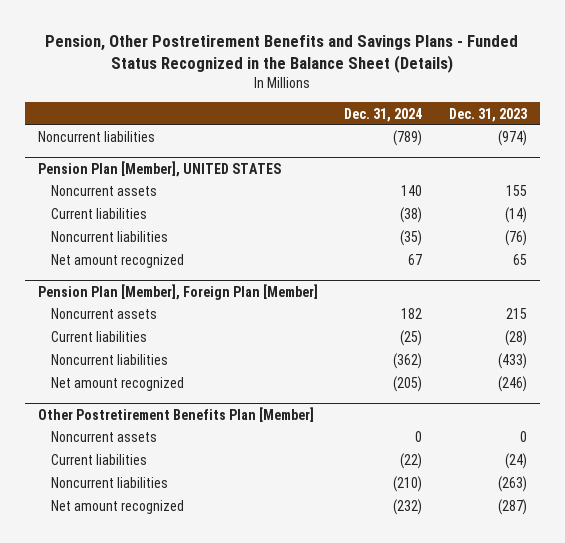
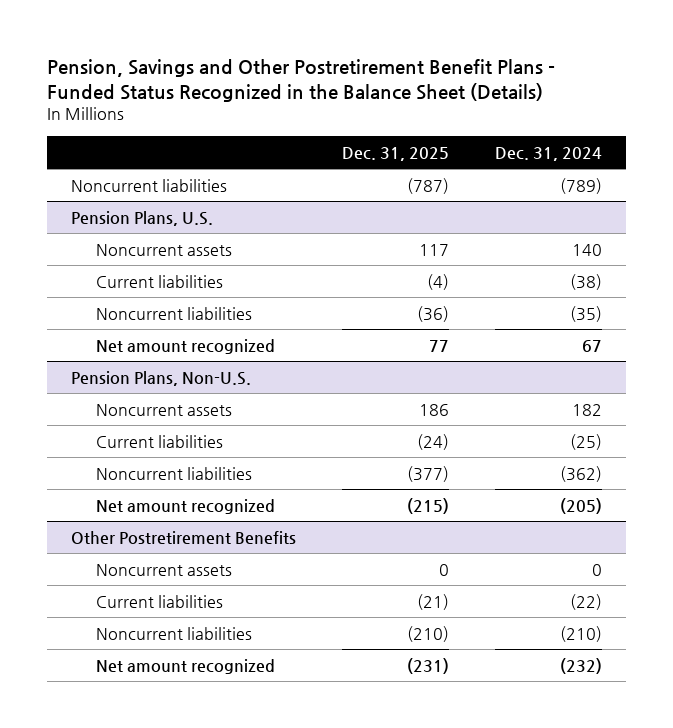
[45,34,519,73] Pension, Other Postretirement Benefits and Savings Plans - Funded Status Recognized in the Balance Sheet (Details) -> [47,58,556,102] Pension, Savings and Other Postretirement Benefit Plans - Funded Status Recognized in the Balance Sheet (Details)
[448,107,527,122] Dec. 31, 2023 -> none
none -> [342,146,450,161] Dec. 31, 2025
[37,160,281,177] Pension Plan [Member], UNITED STATES -> none
none -> [70,210,213,226] Pension Plans, U.S.
[37,283,318,300] Pension Plan [Member], Foreign Plan [Member] -> none
none -> [70,370,251,386] Pension Plans, Non-U.S.
[37,406,314,422] Other Postretirement Benefits Plan [Member] -> [70,530,296,544] Other Postretirement Benefits

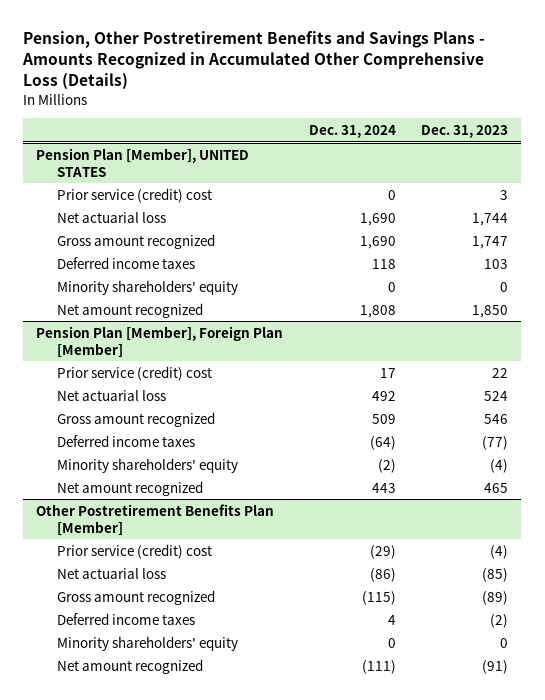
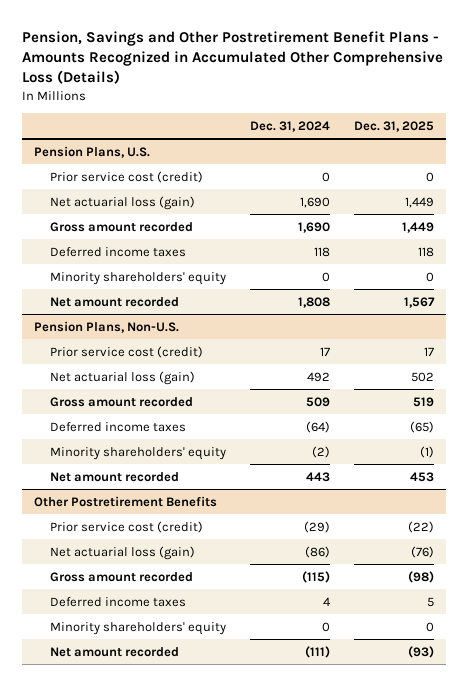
[22,31,486,91] Pension, Other Postretirement Benefits and Savings Plans - Amounts Recognized in Accumulated Other Comprehensive Loss (Details) -> [22,31,444,85] Pension, Savings and Other Postretirement Benefit Plans - Amounts Recognized in Accumulated Other Comprehensive Loss (Details)
[421,124,509,138] Dec. 31, 2023 -> none
none -> [353,120,434,132] Dec. 31, 2025
[36,147,250,177] Pension Plan [Member], UNITED STATES -> none
none -> [34,145,151,158] Pension Plans, U.S.
[57,187,213,203] Prior service (credit) cost -> [49,170,203,183] Prior service cost (credit)
[57,211,167,223] Net actuarial loss -> [49,195,195,210] Net actuarial loss (gain)
[57,233,216,249] Gross amount recognized -> [49,221,193,232] Gross amount recorded
[36,325,284,358] Pension Plan [Member], Foreign Plan [Member] -> none
[57,302,204,318] Net amount recognized -> [49,296,179,307] Net amount recorded
none -> [34,320,180,333] Pension Plans, Non-U.S.
[57,365,213,381] Prior service (credit) cost -> [49,345,203,358] Prior service cost (credit)
[57,389,167,401] Net actuarial loss -> [49,370,195,385] Net actuarial loss (gain)
[57,411,216,427] Gross amount recognized -> [49,396,193,407] Gross amount recorded
[57,480,204,496] Net amount recognized -> [49,471,179,482] Net amount recorded
[36,503,275,536] Other Postretirement Benefits Plan [Member] -> [34,495,218,507] Other Postretirement Benefits
[57,543,213,559] Prior service (credit) cost -> [49,520,203,533] Prior service cost (credit)
[57,567,167,579] Net actuarial loss -> [49,545,195,560] Net actuarial loss (gain)
[57,589,216,605] Gross amount recognized -> [49,571,193,582] Gross amount recorded
[57,658,204,674] Net amount recognized -> [49,646,179,657] Net amount recorded

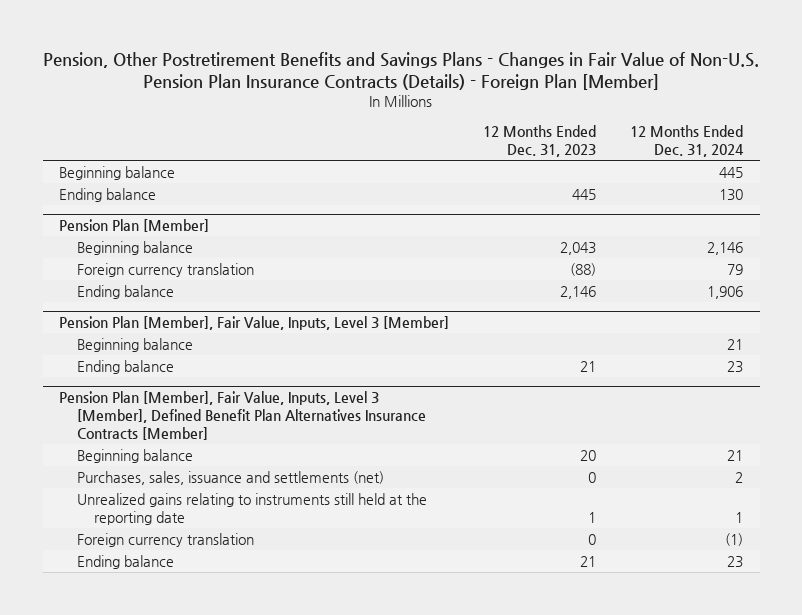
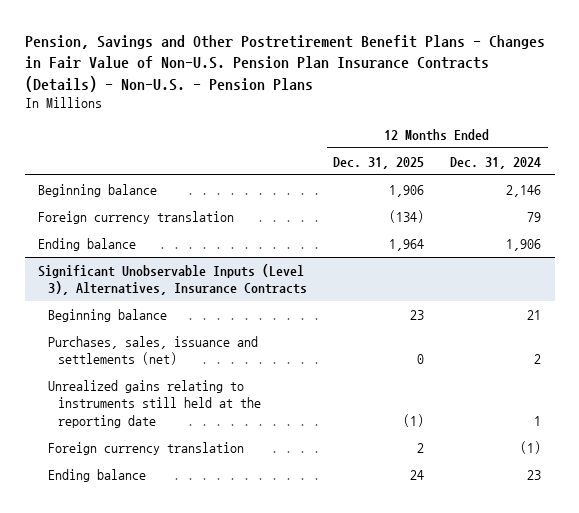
[43,51,760,90] Pension, Other Postretirement Benefits and Savings Plans - Changes in Fair Value of Non-U.S. Pension Plan Insurance Contracts (Details) - Foreign Plan [Member] -> [24,34,545,92] Pension, Savings and Other Postretirement Benefit Plans - Changes in Fair Value of Non-U.S. Pension Plan Insurance Contracts (Details) - Non-U.S. - Pension Plans
[483,124,597,157] 12 Months Ended Dec. 31, 2023 -> none
none -> [333,156,425,169] Dec. 31, 2025
[59,166,176,181] Beginning balance -> none
[59,188,157,203] Ending balance -> none
[59,219,210,233] Pension Plan [Member] -> none
[59,316,450,331] Pension Plan [Member], Fair Value, Inputs, Level 3 [Member] -> none
[76,338,193,353] Beginning balance -> none
[76,360,174,375] Ending balance -> none
[59,391,426,441] Pension Plan [Member], Fair Value, Inputs, Level 3 [Member], Defined Benefit Plan Alternatives Insurance Contracts [Member] -> none
none -> [37,263,307,296] Significant Unobservable Inputs (Level 3), Alternatives, Insurance Contracts

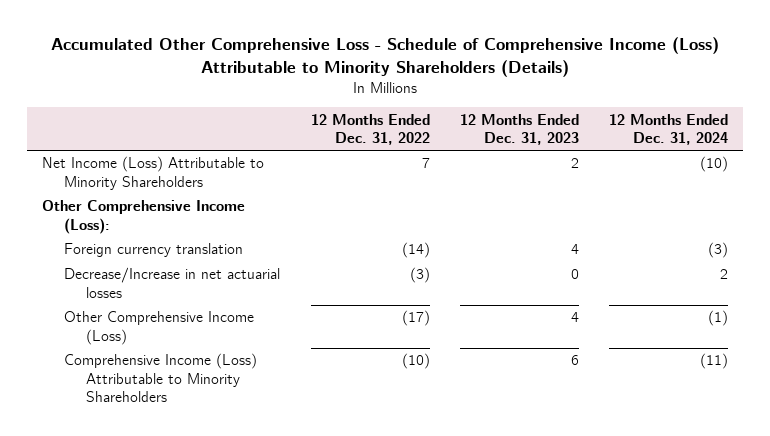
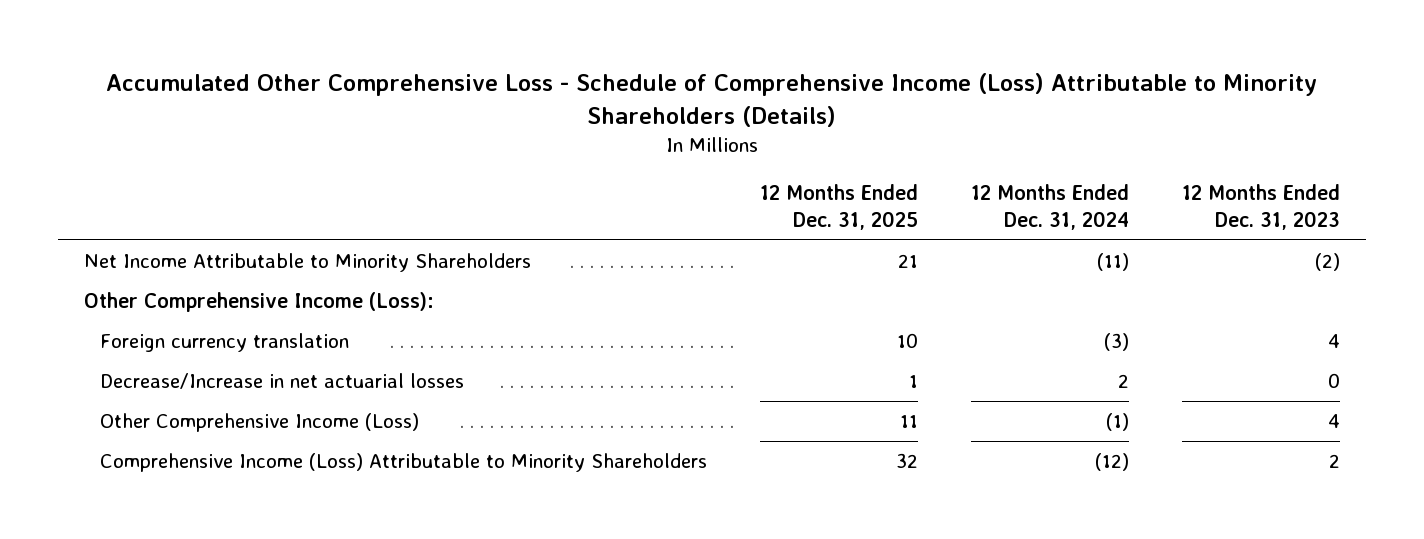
[310,113,430,145] 12 Months Ended Dec. 31, 2022 -> none
none -> [760,184,919,231] 12 Months Ended Dec. 31, 2025
[42,156,265,190] Net Income (Loss) Attributable to Minority Shareholders -> [84,252,532,272] Net Income Attributable to Minority Shareholders
[570,158,579,169] 2 -> [1314,252,1340,271] (2)
[700,156,729,173] (10) -> [1096,252,1129,271] (11)
[570,355,579,366] 6 -> [1328,453,1340,468] 2
[700,353,729,370] (11) -> [1094,452,1129,471] (12)

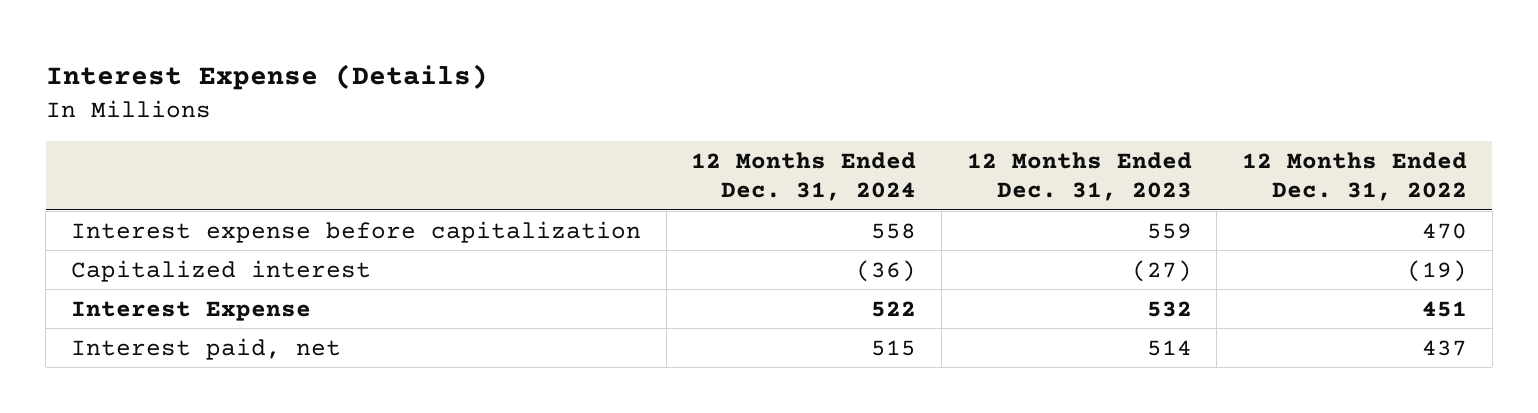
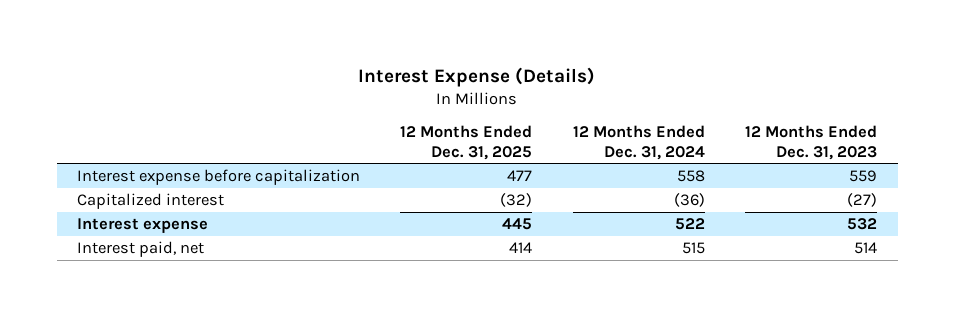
[1241,151,1467,202] 12 Months Ended Dec. 31, 2022 -> none
none -> [400,125,533,160] 12 Months Ended Dec. 31, 2025
[71,300,312,321] Interest Expense -> [76,217,208,233] Interest expense

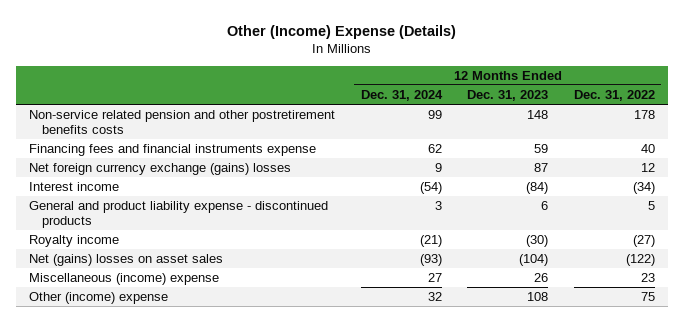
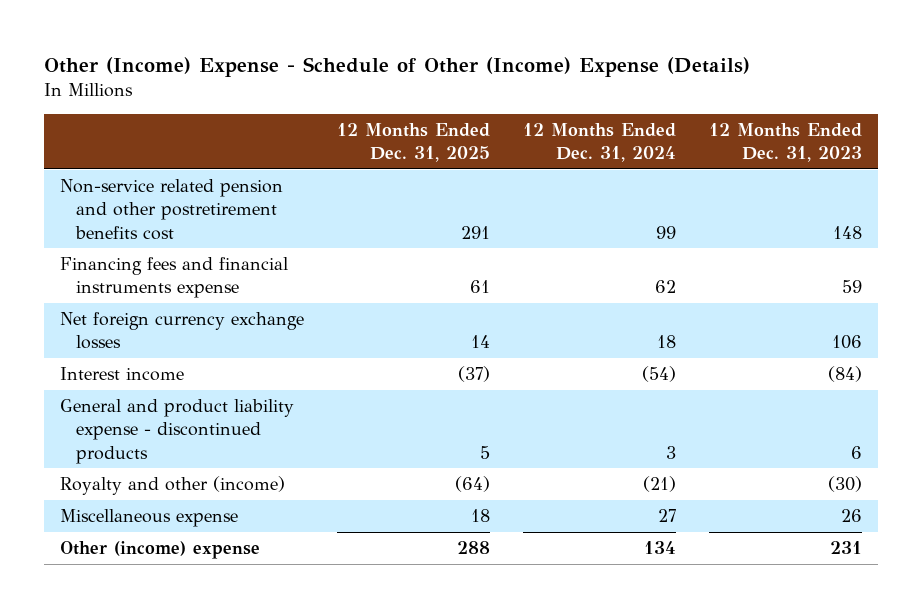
[226,24,456,39] Other (Income) Expense (Details) -> [43,56,750,77] Other (Income) Expense - Schedule of Other (Income) Expense (Details)
[573,89,655,101] Dec. 31, 2022 -> none
none -> [336,122,490,163] 12 Months Ended Dec. 31, 2025
[28,109,335,135] Non-service related pension and other postretirement benefits costs -> [60,179,284,240] Non-service related pension and other postretirement benefits cost
[28,162,291,175] Net foreign currency exchange (gains) losses -> [60,312,305,350] Net foreign currency exchange losses
[434,162,442,172] 9 -> [656,335,676,349] 18
[534,162,549,172] 87 -> [831,335,862,350] 106
[28,253,223,266] Net (gains) losses on asset sales -> none
[28,234,119,247] Royalty income -> [60,476,286,496] Royalty and other (income)
[28,272,219,285] Miscellaneous (income) expense -> [60,509,239,528] Miscellaneous expense
[427,291,442,301] 32 -> [643,541,676,555] 134
[527,291,549,301] 108 -> [829,541,862,555] 231

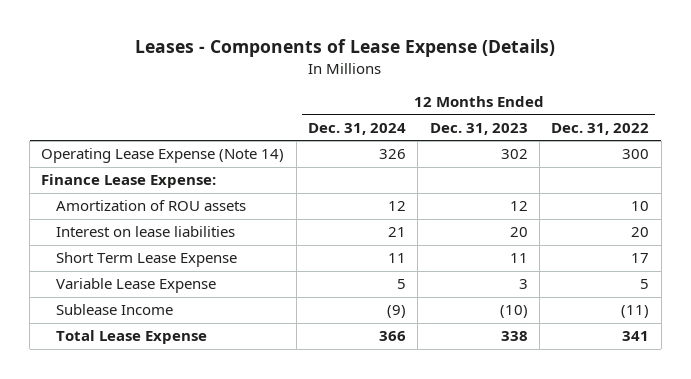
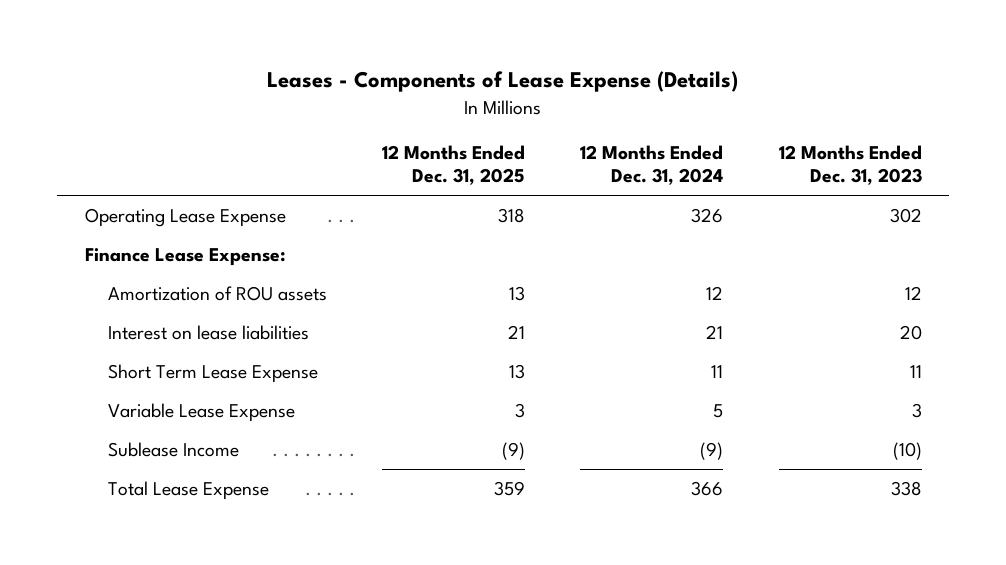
[551,122,650,135] Dec. 31, 2022 -> none
none -> [382,145,526,186] 12 Months Ended Dec. 31, 2025
[41,148,285,164] Operating Lease Expense (Note 14) -> [84,207,286,227] Operating Lease Expense

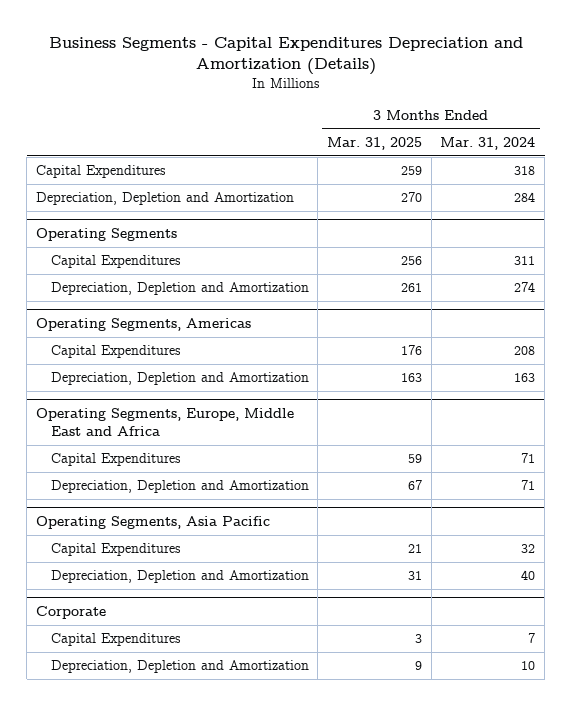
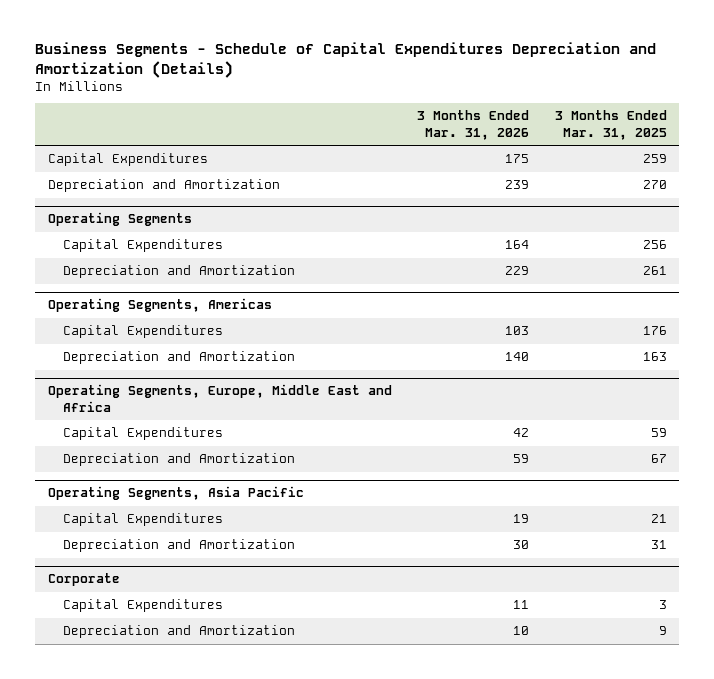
[48,37,523,76] Business Segments - Capital Expenditures Depreciation and Amortization (Details) -> [35,42,657,78] Business Segments - Schedule of Capital Expenditures Depreciation and Amortization (Details)
[440,137,536,151] Mar. 31, 2024 -> none
none -> [417,110,530,140] 3 Months Ended Mar. 31, 2026
[36,192,295,206] Depreciation, Depletion and Amortization -> [47,179,280,193] Depreciation and Amortization
[50,282,309,296] Depreciation, Depletion and Amortization -> [62,265,295,279] Depreciation and Amortization
[50,372,309,386] Depreciation, Depletion and Amortization -> [62,351,295,365] Depreciation and Amortization
[50,480,309,494] Depreciation, Depletion and Amortization -> [62,453,295,467] Depreciation and Amortization
[50,570,309,584] Depreciation, Depletion and Amortization -> [62,539,295,553] Depreciation and Amortization
[50,660,309,674] Depreciation, Depletion and Amortization -> [62,625,295,639] Depreciation and Amortization

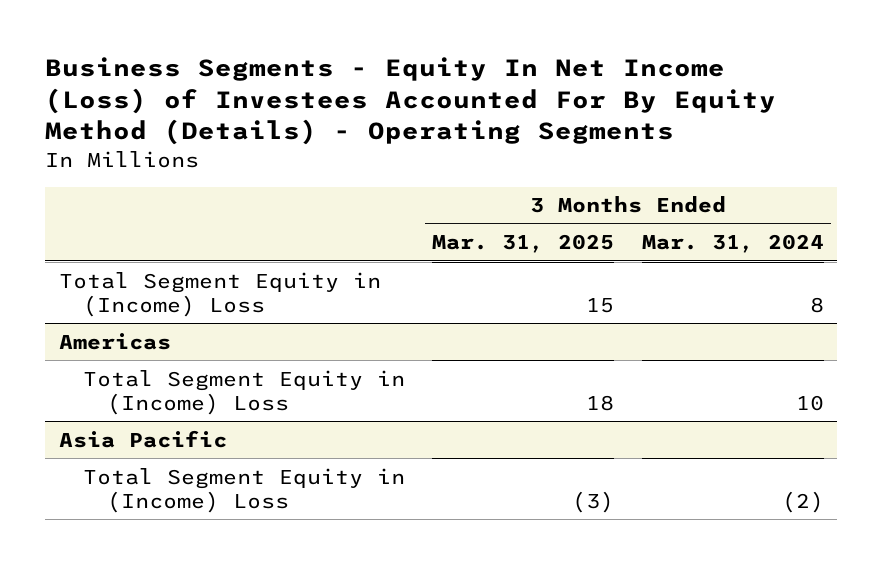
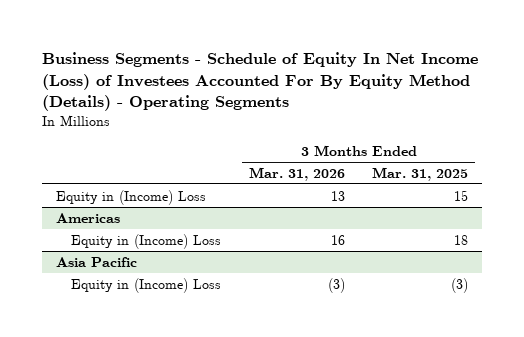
[44,57,776,146] Business Segments - Equity In Net Income (Loss) of Investees Accounted For By Equity Method (Details) - Operating Segments -> [42,51,479,112] Business Segments - Schedule of Equity In Net Income (Loss) of Investees Accounted For By Equity Method (Details) - Operating Segments
[641,234,824,254] Mar. 31, 2024 -> none
none -> [248,166,345,181] Mar. 31, 2026
[58,271,381,317] Total Segment Equity in (Income) Loss -> [55,189,206,205] Equity in (Income) Loss
[82,369,405,415] Total Segment Equity in (Income) Loss -> [70,233,221,249] Equity in (Income) Loss
[82,467,405,513] Total Segment Equity in (Income) Loss -> [70,277,221,293] Equity in (Income) Loss

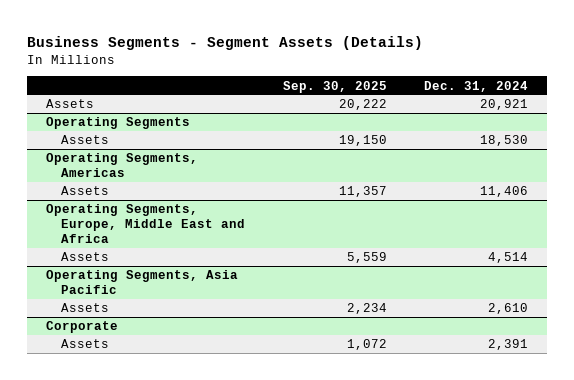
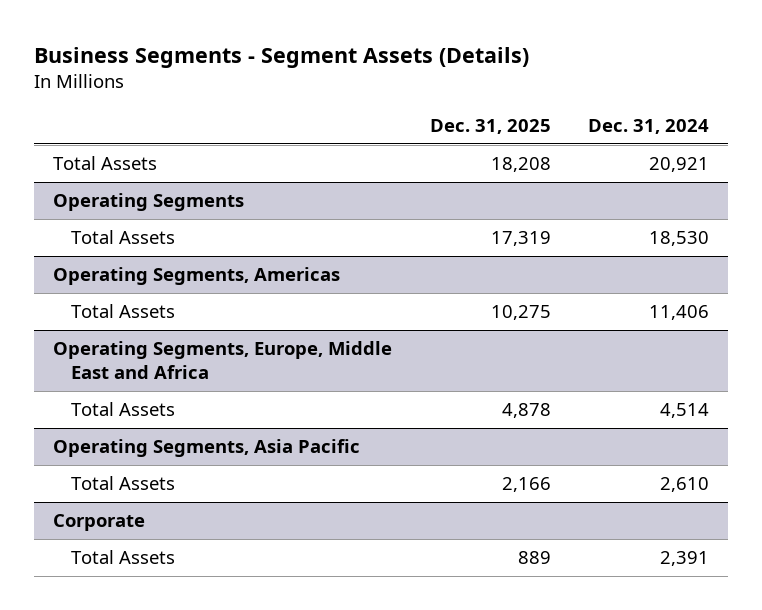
[282,80,387,93] Sep. 30, 2025 -> none
none -> [429,118,551,134] Dec. 31, 2025
[45,99,94,109] Assets -> [53,156,158,171] Total Assets
[61,135,110,145] Assets -> [70,230,175,245] Total Assets
[61,186,110,196] Assets -> [70,304,175,319] Total Assets
[61,252,110,262] Assets -> [70,402,175,417] Total Assets
[61,303,110,313] Assets -> [70,476,175,491] Total Assets
[61,339,110,349] Assets -> [70,550,175,565] Total Assets

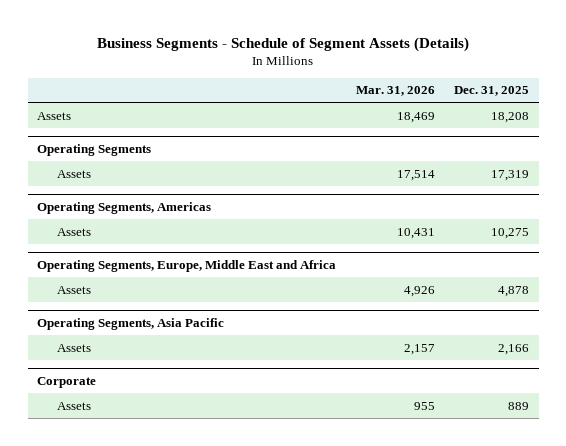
[34,47,530,69] Business Segments - Segment Assets (Details) -> [97,36,470,52] Business Segments - Schedule of Segment Assets (Details)
[588,118,710,134] Dec. 31, 2024 -> none
none -> [355,86,435,97] Mar. 31, 2026
[53,156,158,171] Total Assets -> [37,111,72,120] Assets
[70,230,175,245] Total Assets -> [56,169,91,178] Assets
[70,304,175,319] Total Assets -> [56,227,91,236] Assets
[70,402,175,417] Total Assets -> [56,285,91,294] Assets
[70,476,175,491] Total Assets -> [56,343,91,352] Assets
[70,550,175,565] Total Assets -> [56,401,91,410] Assets

